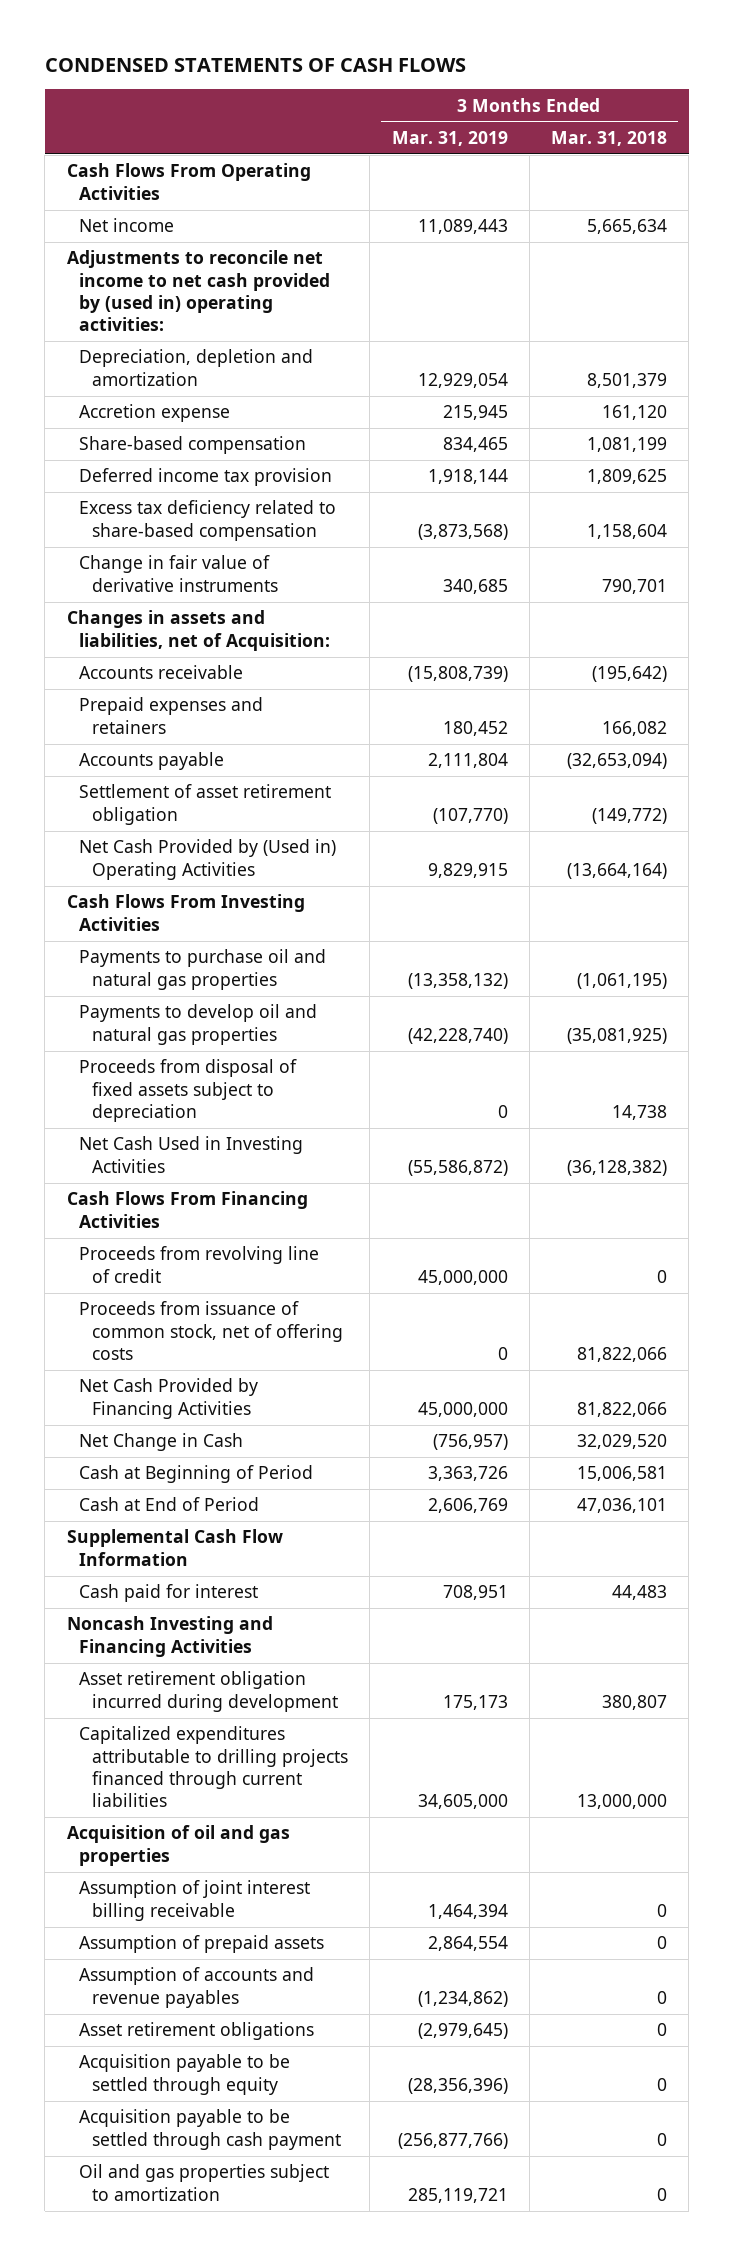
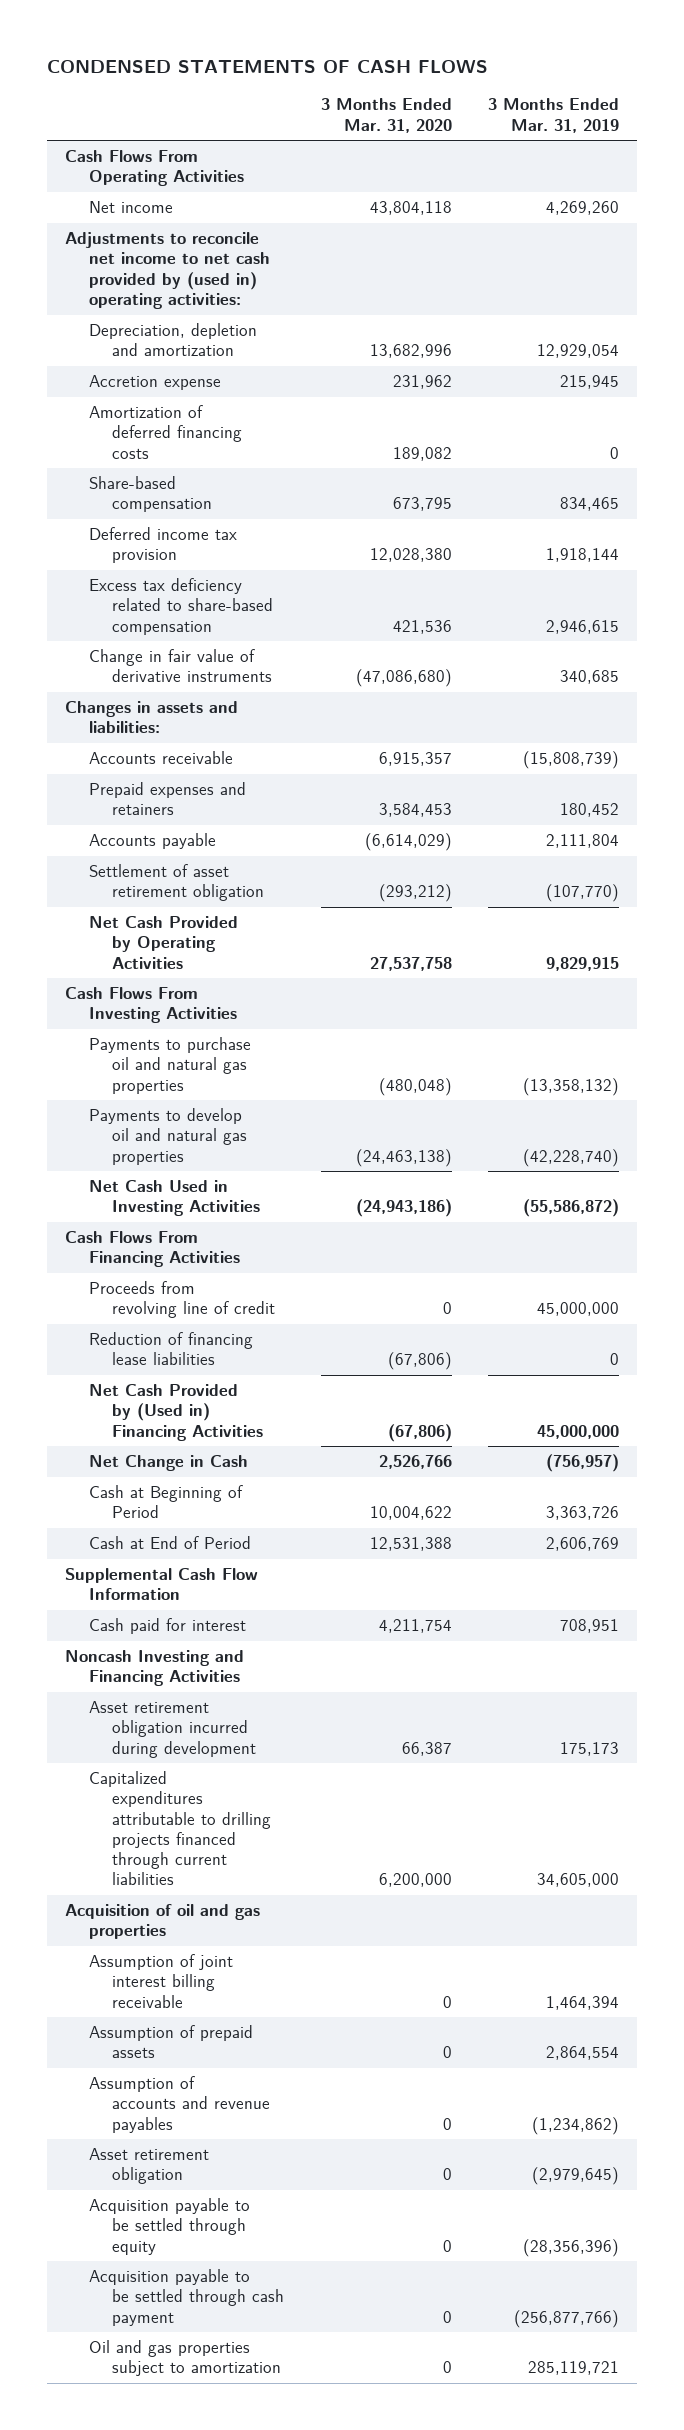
[551,131,668,147] Mar. 31, 2018 -> none
none -> [320,98,452,133] 3 Months Ended Mar. 31, 2020
[417,219,508,235] 11,089,443 -> [545,201,619,216] 4,269,260
none -> [88,405,243,459] Amortization of deferred financing costs
[417,523,508,540] (3,873,568) -> [545,619,619,634] 2,946,615
[66,610,331,651] Changes in assets and liabilities, net of Acquisition: -> [65,701,239,734] Changes in assets and liabilities:
[79,839,337,880] Net Cash Provided by (Used in) Operating Activities -> [88,916,238,969] Net Cash Provided by Operating Activities
[79,1059,298,1122] Proceeds from disposal of fixed assets subject to depreciation -> none
[79,1301,344,1360] Proceeds from issuance of common stock, net of offering costs -> none
none -> [88,1332,253,1366] Reduction of financing lease liabilities
[79,1378,259,1419] Net Cash Provided by Financing Activities -> [88,1384,264,1441] Net Cash Provided by (Used in) Financing Activities
[79,2022,315,2041] Asset retirement obligations -> [88,2148,209,2185] Asset retirement obligation

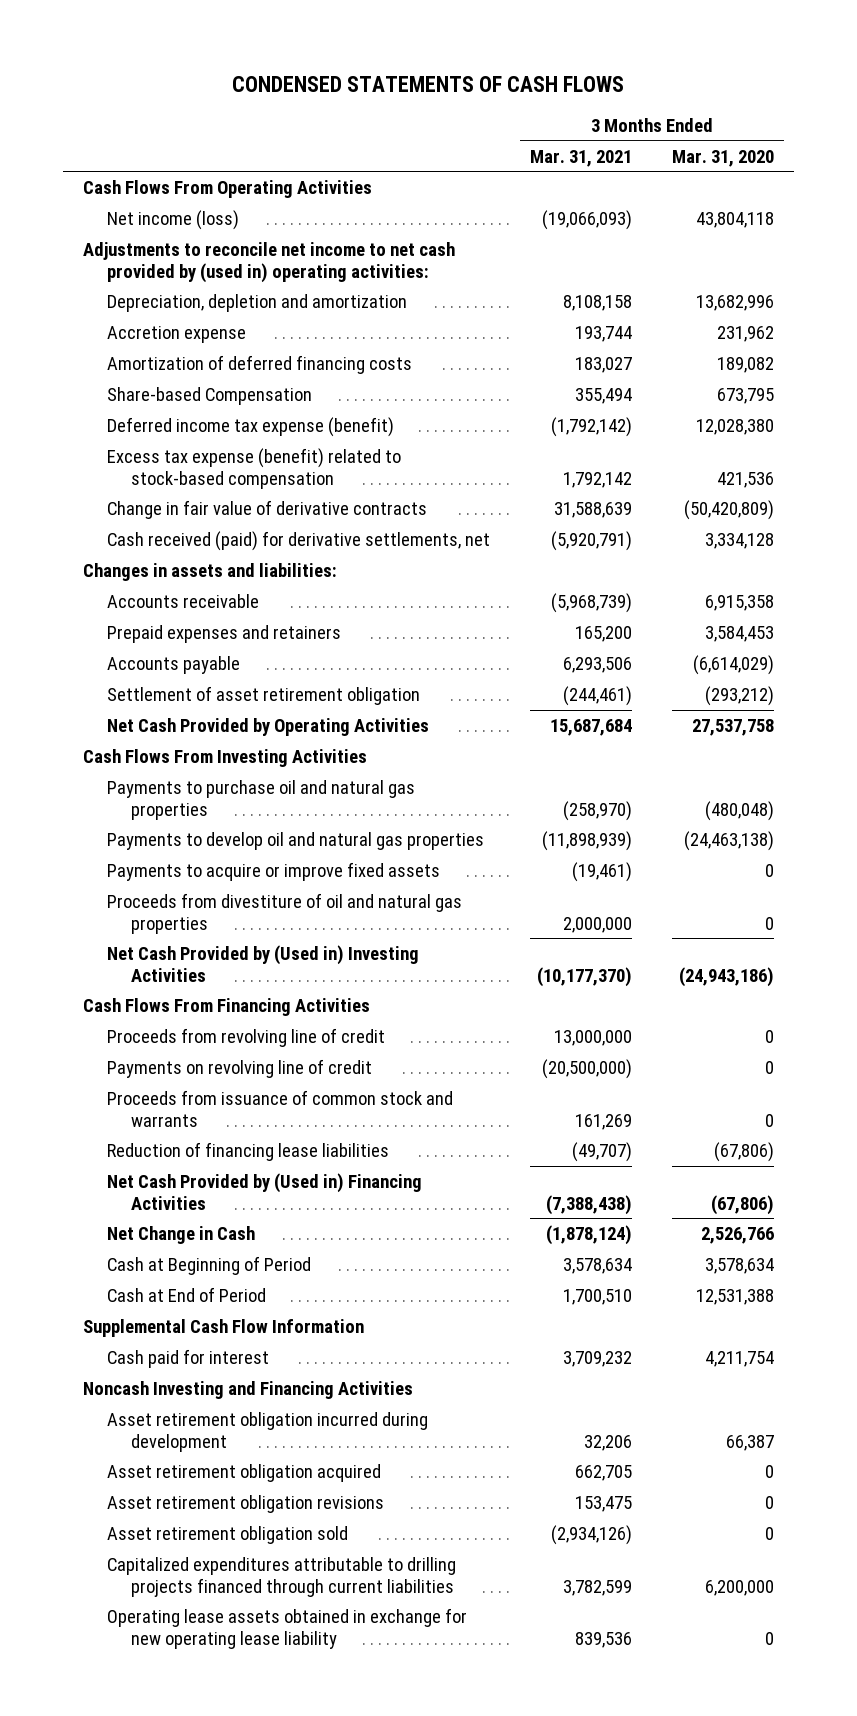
[487,98,619,133] 3 Months Ended Mar. 31, 2019 -> none
none -> [530,149,633,167] Mar. 31, 2021
[88,201,173,214] Net income -> [107,209,240,230] Net income (loss)
[88,476,213,513] Share-based compensation -> [107,386,313,405] Share-based Compensation
[88,527,237,564] Deferred income tax provision -> [107,416,395,437] Deferred income tax expense (benefit)
[88,578,274,635] Excess tax deficiency related to share-based compensation -> [107,447,402,489] Excess tax expense (benefit) related to stock-based compensation
[88,649,273,683] Change in fair value of derivative instruments -> [107,499,428,519] Change in fair value of derivative contracts
[355,669,452,688] (47,086,680) -> [684,499,775,520] (50,420,809)
none -> [107,530,491,551] Cash received (paid) for derivative settlements, net
[378,752,452,767] 6,915,357 -> [705,594,775,611] 6,915,358
none -> [107,861,441,881] Payments to acquire or improve fixed assets
none -> [107,892,463,934] Proceeds from divestiture of oil and natural gas properties
[88,1180,261,1217] Net Cash Used in Investing Activities -> [107,944,420,982] Net Cash Provided by (Used in) Investing Activities
none -> [107,1058,373,1078] Payments on revolving line of credit
none -> [107,1089,454,1127] Proceeds from issuance of common stock and warrants
[369,1506,452,1521] 10,004,622 -> [705,1257,775,1274] 3,578,634
none -> [107,1463,382,1482] Asset retirement obligation acquired
none -> [107,1494,385,1513] Asset retirement obligation revisions
none -> [107,1525,349,1544] Asset retirement obligation sold
[65,1904,261,1940] Acquisition of oil and gas properties -> none
[88,1954,233,2008] Assumption of joint interest billing receivable -> none
[88,2025,253,2059] Assumption of prepaid assets -> none
[88,2076,271,2133] Assumption of accounts and revenue payables -> none
[88,2148,209,2185] Asset retirement obligation -> none
[88,2198,250,2255] Acquisition payable to be settled through equity -> none
[88,2269,285,2326] Acquisition payable to be settled through cash payment -> none
[88,2340,282,2377] Oil and gas properties subject to amortization -> none
none -> [107,1607,468,1649] Operating lease assets obtained in exchange for new operating lease liability

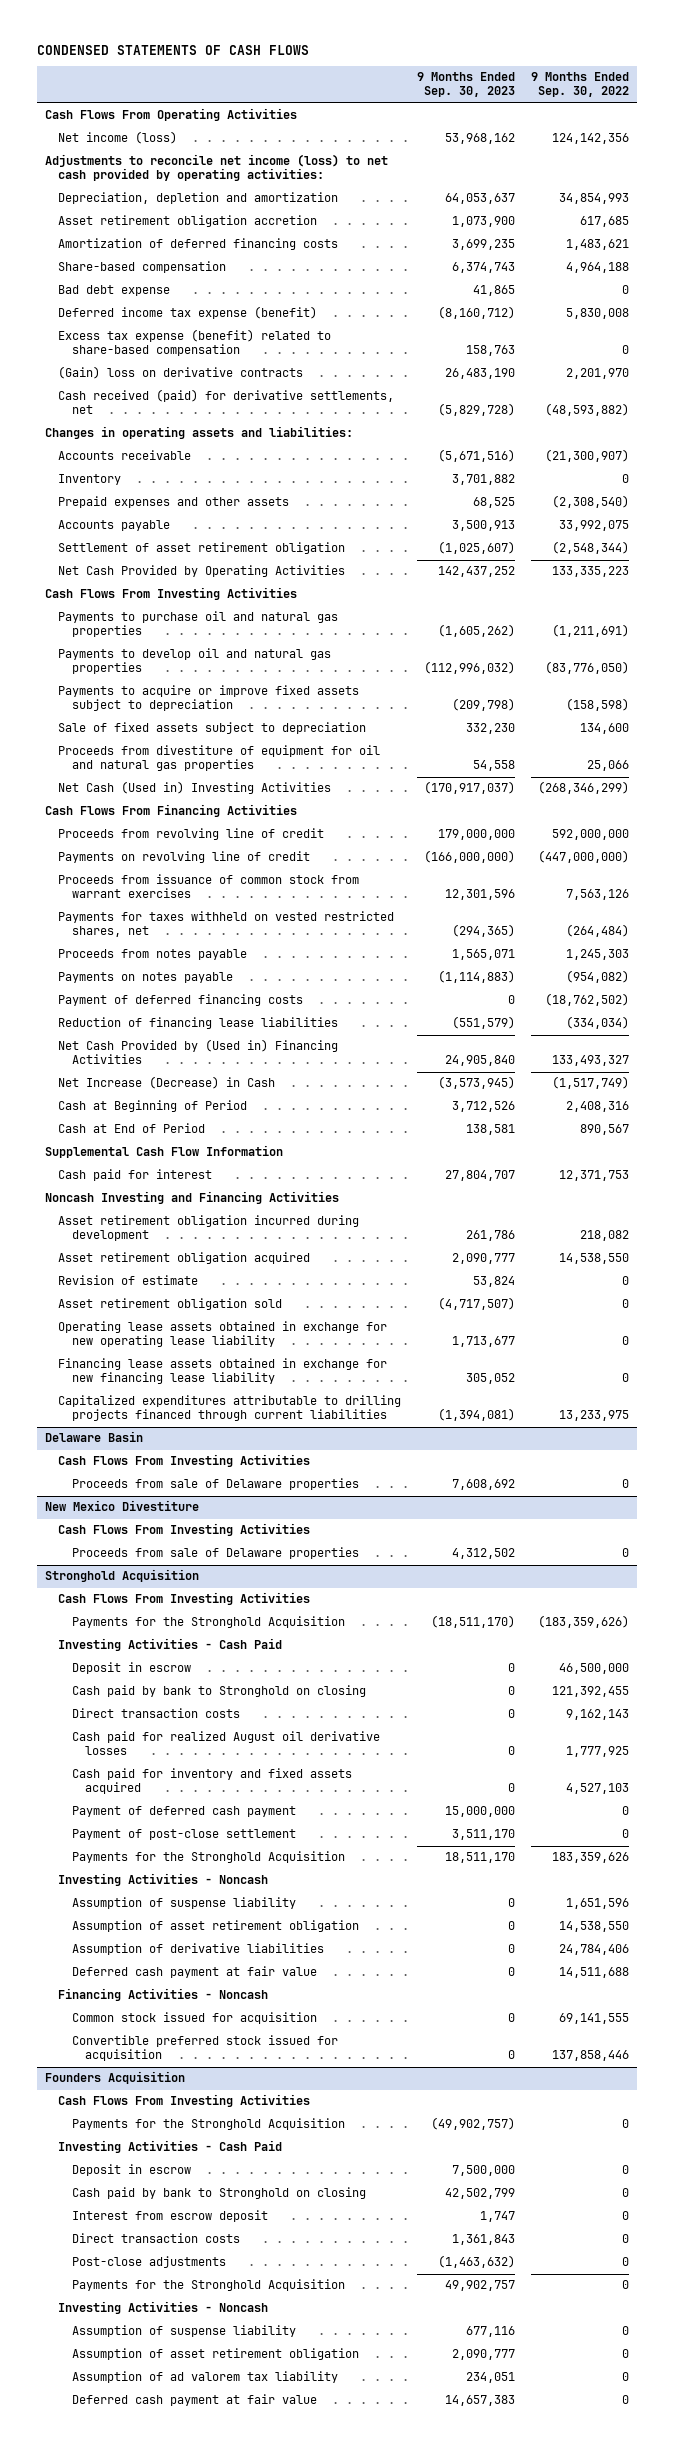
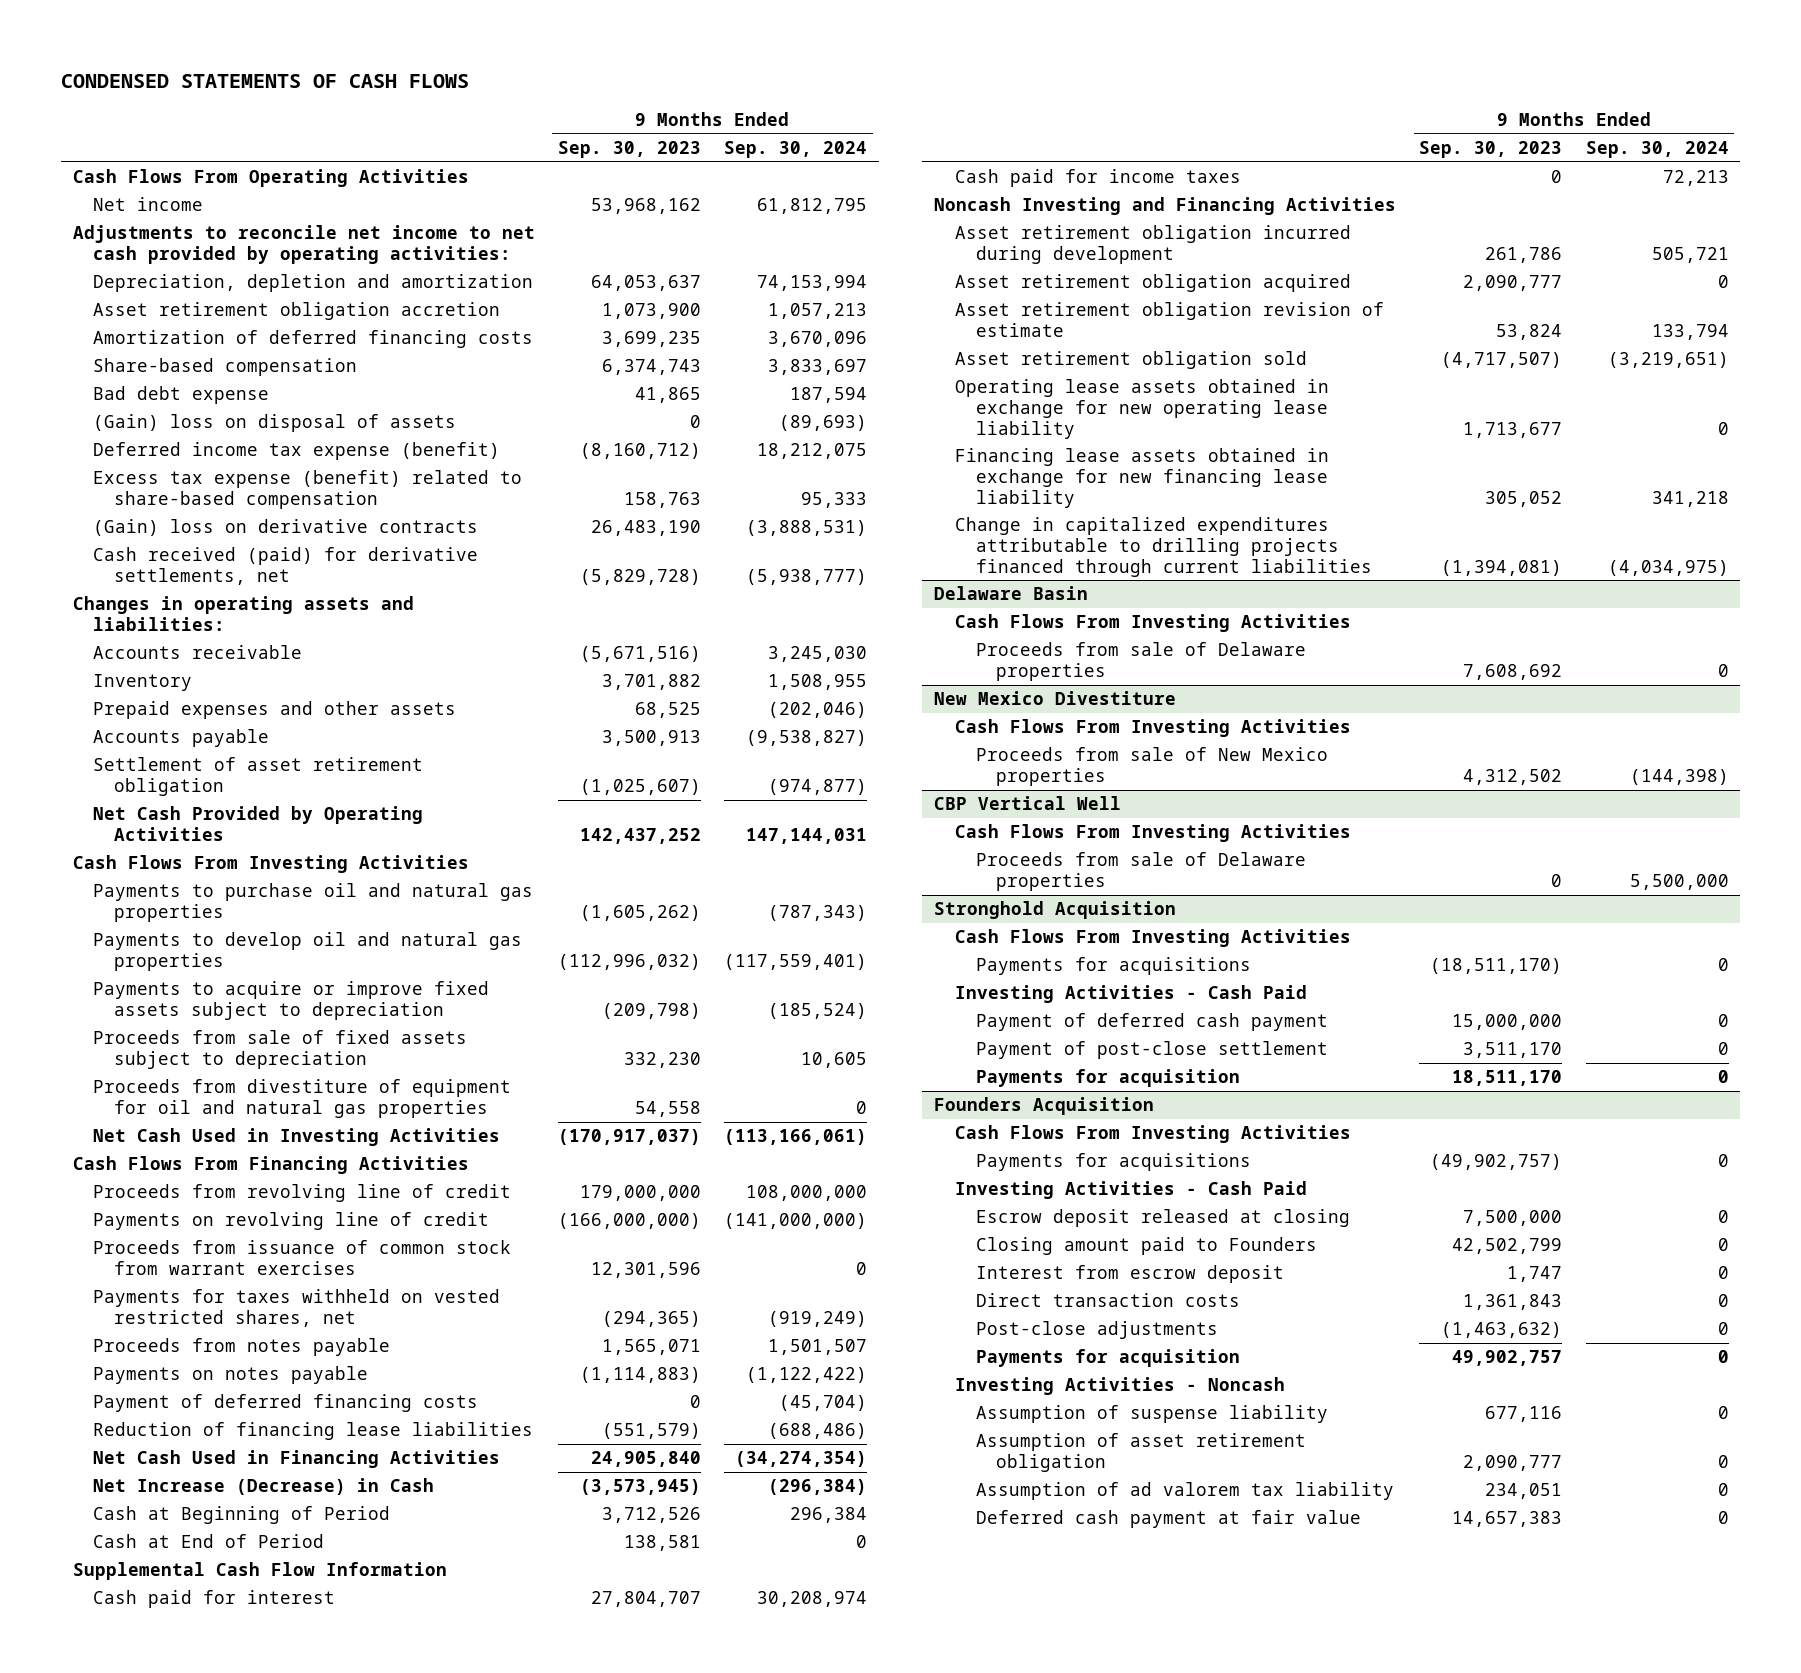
[530,72,629,98] 9 Months Ended Sep. 30, 2022 -> none
none -> [724,140,868,158] Sep. 30, 2024
[58,131,178,145] Net income (loss) -> [93,197,204,212] Net income
[44,154,388,182] Adjustments to reconcile net income (loss) to net cash provided by operating activities: -> [72,225,535,264] Adjustments to reconcile net income to net cash provided by operating activities:
none -> [93,414,457,433] (Gain) loss on disposal of assets
[58,722,367,735] Sale of fixed assets subject to depreciation -> [93,1030,468,1069] Proceeds from sale of fixed assets subject to depreciation
[58,781,332,795] Net Cash (Used in) Investing Activities -> [93,1128,501,1147] Net Cash Used in Investing Activities
[58,1039,339,1065] Net Cash Provided by (Used in) Financing Activities -> [93,1450,501,1469] Net Cash Used in Financing Activities
none -> [954,169,1241,188] Cash paid for income taxes
[58,1275,199,1286] Revision of estimate -> [954,302,1384,337] Asset retirement obligation revision of estimate
[58,1395,402,1422] Capitalized expenditures attributable to drilling projects financed through current liabilities -> [954,517,1372,577] Change in capitalized expenditures attributable to drilling projects financed through current liabilities
none -> [975,747,1328,786] Proceeds from sale of New Mexico properties
none -> [934,796,1122,811] CBP Vertical Well
none -> [954,824,1351,843] Cash Flows From Investing Activities
[452,1548,516,1560] 4,312,502 -> [1551,873,1563,887] 0
[71,1616,345,1629] Payments for the Stronghold Acquisition -> [975,957,1251,976] Payments for acquisitions
[71,1662,191,1675] Deposit in escrow -> none
[71,1685,366,1698] Cash paid by bank to Stronghold on closing -> none
[71,1708,240,1719] Direct transaction costs -> none
[71,1731,380,1756] Cash paid for realized August oil derivative losses -> none
[71,1768,352,1795] Cash paid for inventory and fixed assets acquired -> none
[58,1873,269,1887] Investing Activities - Noncash -> none
[71,1897,296,1910] Assumption of suspense liability -> none
[71,1920,359,1933] Assumption of asset retirement obligation -> none
[71,1943,324,1956] Assumption of derivative liabilities -> none
[71,1966,317,1979] Deferred cash payment at fair value -> none
[58,1988,269,2002] Financing Activities - Noncash -> none
[71,2012,317,2025] Common stock issued for acquisition -> none
[71,2035,338,2062] Convertible preferred stock issued for acquisition -> none
[71,1851,345,1864] Payments for the Stronghold Acquisition -> [975,1069,1240,1088] Payments for acquisition
[71,2118,345,2131] Payments for the Stronghold Acquisition -> [975,1153,1251,1172] Payments for acquisitions
[71,2164,191,2177] Deposit in escrow -> [975,1209,1350,1228] Escrow deposit released at closing
[71,2187,366,2200] Cash paid by bank to Stronghold on closing -> [975,1237,1317,1256] Closing amount paid to Founders
[71,2279,345,2292] Payments for the Stronghold Acquisition -> [975,1349,1240,1368] Payments for acquisition

